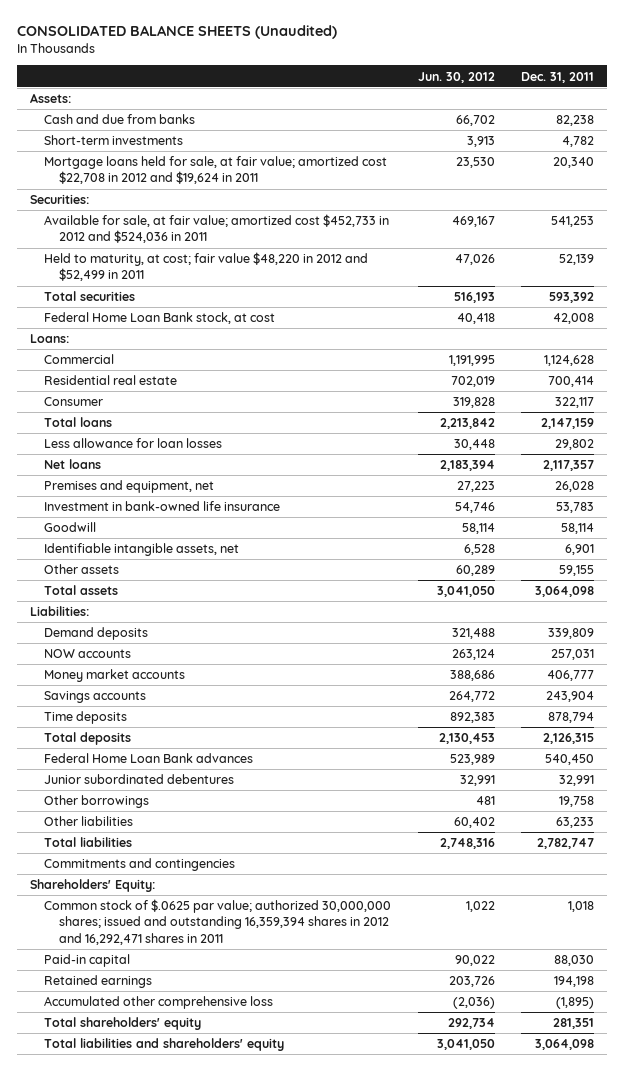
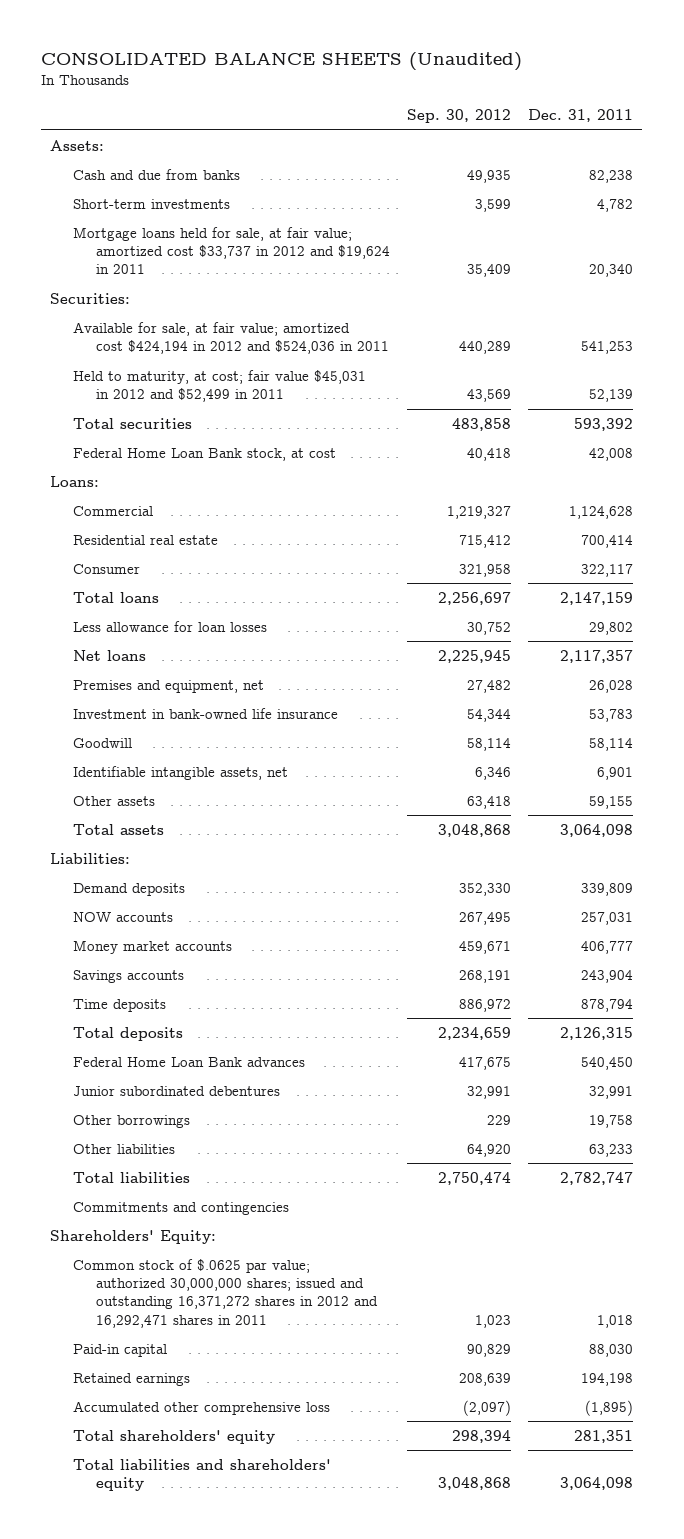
[417,71,495,83] Jun. 30, 2012 -> none
none -> [407,109,512,124] Sep. 30, 2012
[44,156,388,185] Mortgage loans held for sale, at fair value; amortized cost $22,708 in 2012 and $19,624 in 2011 -> [73,226,391,275] Mortgage loans held for sale, at fair value; amortized cost $33,737 in 2012 and $19,624 in 2011
[44,214,390,244] Available for sale, at fair value; amortized cost $452,733 in 2012 and $524,036 in 2011 -> [73,321,390,355] Available for sale, at fair value; amortized cost $424,194 in 2012 and $524,036 in 2011
[44,252,369,282] Held to maturity, at cost; fair value $48,220 in 2012 and $52,499 in 2011 -> [73,369,367,403] Held to maturity, at cost; fair value $45,031 in 2012 and $52,499 in 2011
[44,899,392,945] Common stock of $.0625 par value; authorized 30,000,000 shares; issued and outstanding 16,359,394 shares in 2012 and 16,292,471 shares in 2011 -> [73,1258,379,1328] Common stock of $.0625 par value; authorized 30,000,000 shares; issued and outstanding 16,371,272 shares in 2012 and 16,292,471 shares in 2011

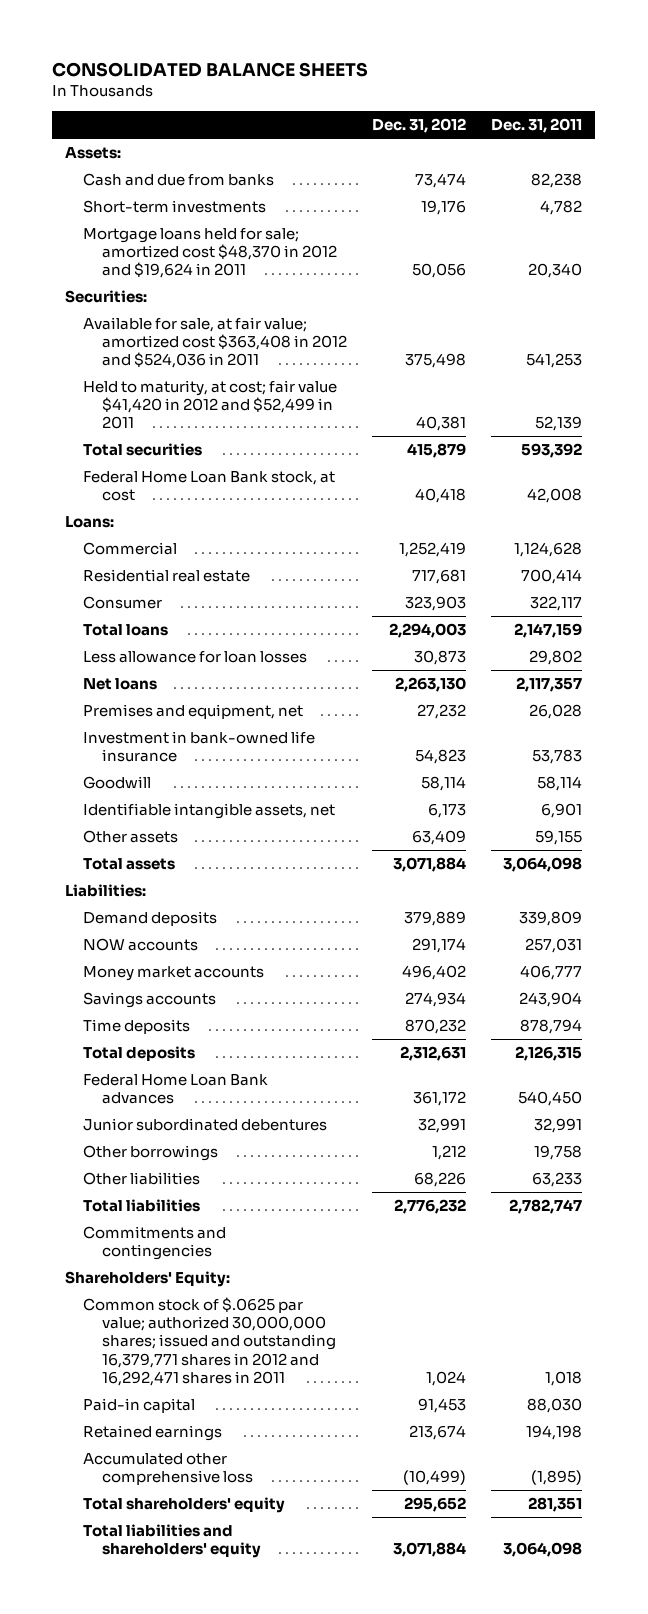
[41,51,523,71] CONSOLIDATED BALANCE SHEETS (Unaudited) -> [52,61,369,77] CONSOLIDATED BALANCE SHEETS
[407,109,512,124] Sep. 30, 2012 -> none
none -> [372,118,467,134] Dec. 31, 2012
[73,226,391,275] Mortgage loans held for sale, at fair value; amortized cost $33,737 in 2012 and $19,624 in 2011 -> [83,227,337,279] Mortgage loans held for sale; amortized cost $48,370 in 2012 and $19,624 in 2011
[73,321,390,355] Available for sale, at fair value; amortized cost $424,194 in 2012 and $524,036 in 2011 -> [83,316,347,369] Available for sale, at fair value; amortized cost $363,408 in 2012 and $524,036 in 2011
[73,369,367,403] Held to maturity, at cost; fair value $45,031 in 2012 and $52,499 in 2011 -> [83,379,338,430] Held to maturity, at cost; fair value $41,420 in 2012 and $52,499 in 2011
[73,1258,379,1328] Common stock of $.0625 par value; authorized 30,000,000 shares; issued and outstanding 16,371,272 shares in 2012 and 16,292,471 shares in 2011 -> [83,1296,336,1386] Common stock of $.0625 par value; authorized 30,000,000 shares; issued and outstanding 16,379,771 shares in 2012 and 16,292,471 shares in 2011

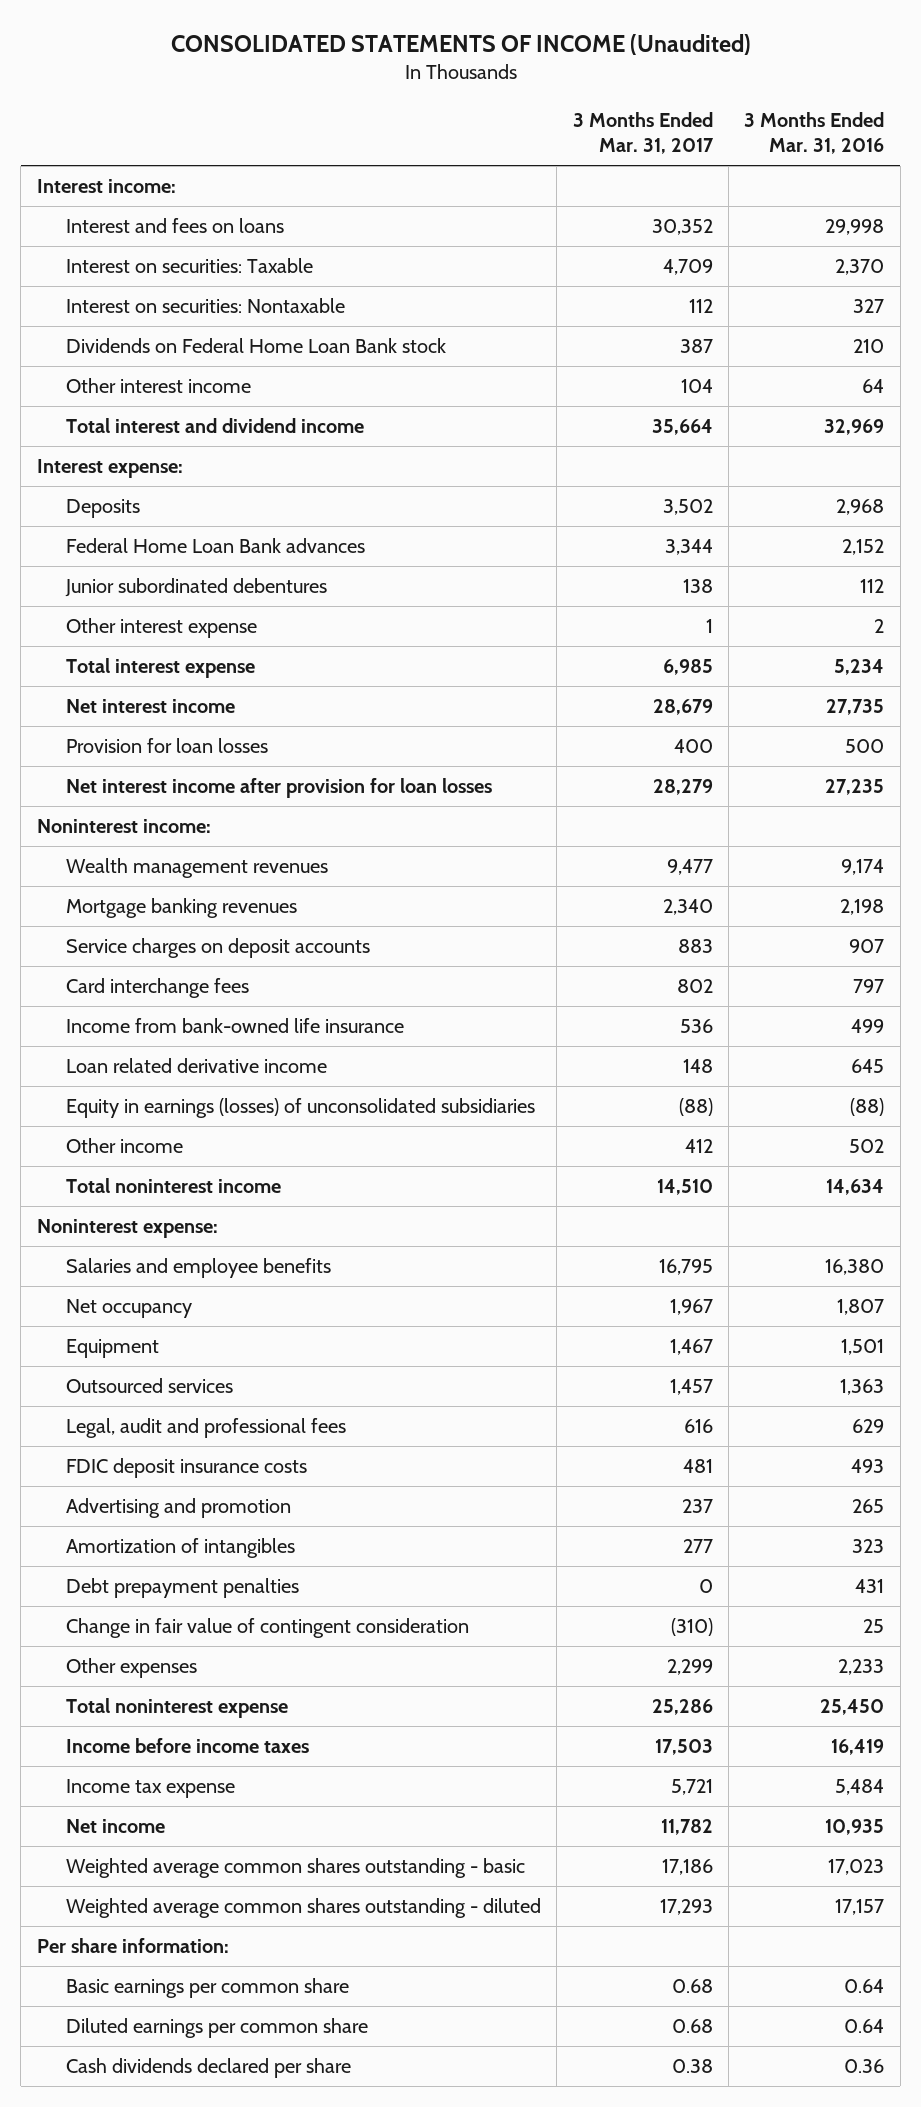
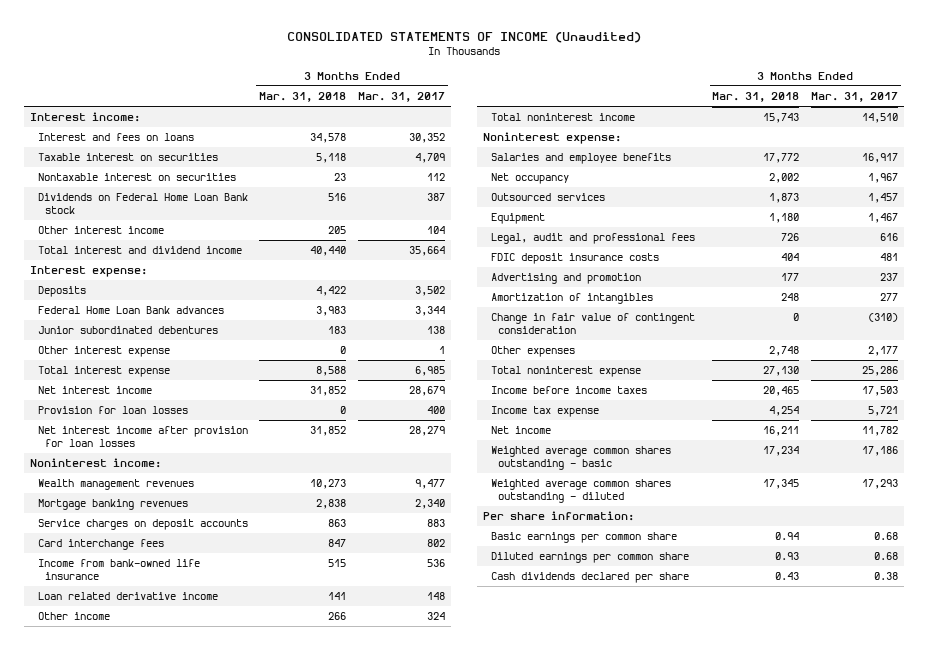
[744,111,885,155] 3 Months Ended Mar. 31, 2016 -> none
none -> [259,91,347,102] Mar. 31, 2018
[66,258,314,274] Interest on securities: Taxable -> [37,153,218,162] Taxable interest on securities
[66,298,346,314] Interest on securities: Nontaxable -> [37,173,236,182] Nontaxable interest on securities
[66,1098,536,1119] Equity in earnings (losses) of unconsolidated subsidiaries -> none
[684,1139,713,1154] 412 -> [426,612,445,621] 324
[658,1259,713,1276] 16,795 -> [862,153,899,164] 16,917
[66,1339,160,1359] Equipment -> [490,213,545,225] Equipment
[66,1578,300,1599] Debt prepayment penalties -> none
[666,1659,713,1676] 2,299 -> [868,346,899,357] 2,177

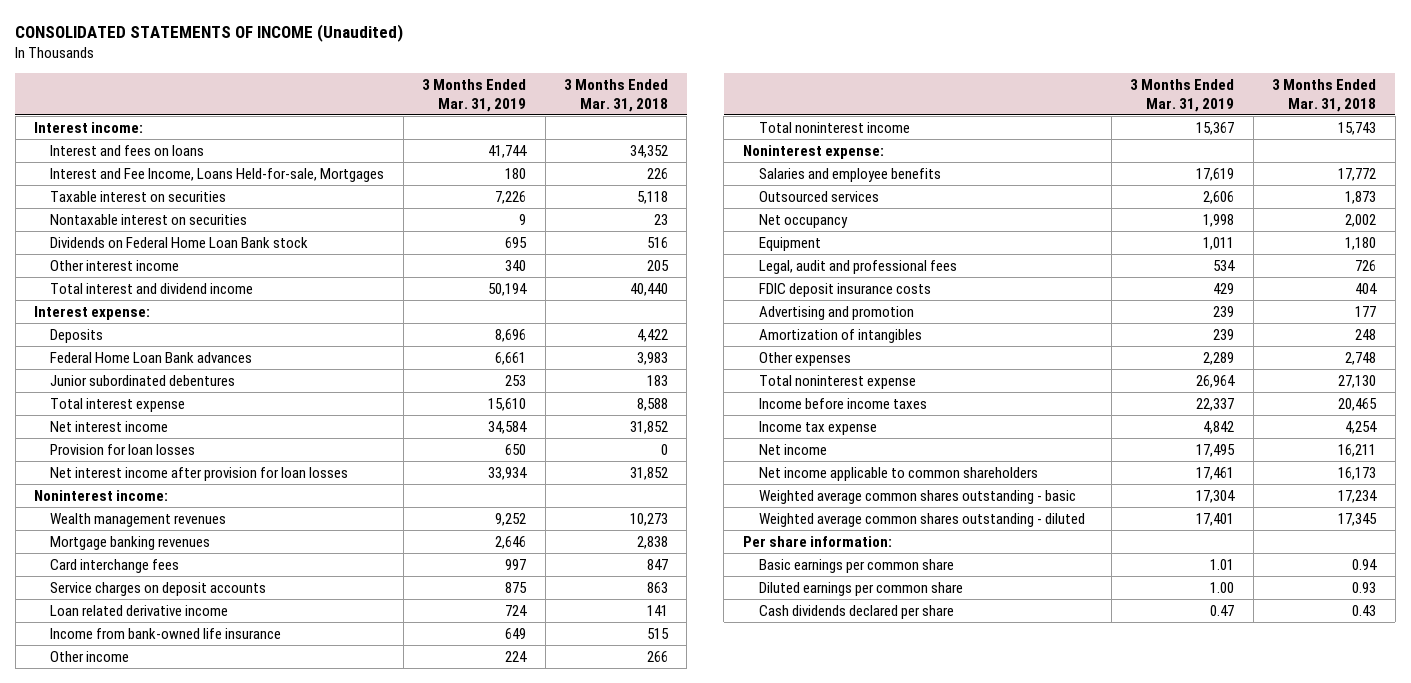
[357,91,445,102] Mar. 31, 2017 -> none
none -> [422,78,527,112] 3 Months Ended Mar. 31, 2019
[310,133,347,144] 34,578 -> [629,144,668,158] 34,352
none -> [50,167,385,182] Interest and Fee Income, Loans Held-for-sale, Mortgages
[37,346,170,358] Other interest expense -> none
[37,519,248,531] Service charges on deposit accounts -> [50,581,267,596] Service charges on deposit accounts
[37,559,200,580] Income from bank-owned life insurance -> [50,627,282,639] Income from bank-owned life insurance
[490,173,569,185] Net occupancy -> [758,213,848,228] Net occupancy
[490,313,695,334] Change in fair value of contingent consideration -> none
none -> [758,466,1038,481] Net income applicable to common shareholders

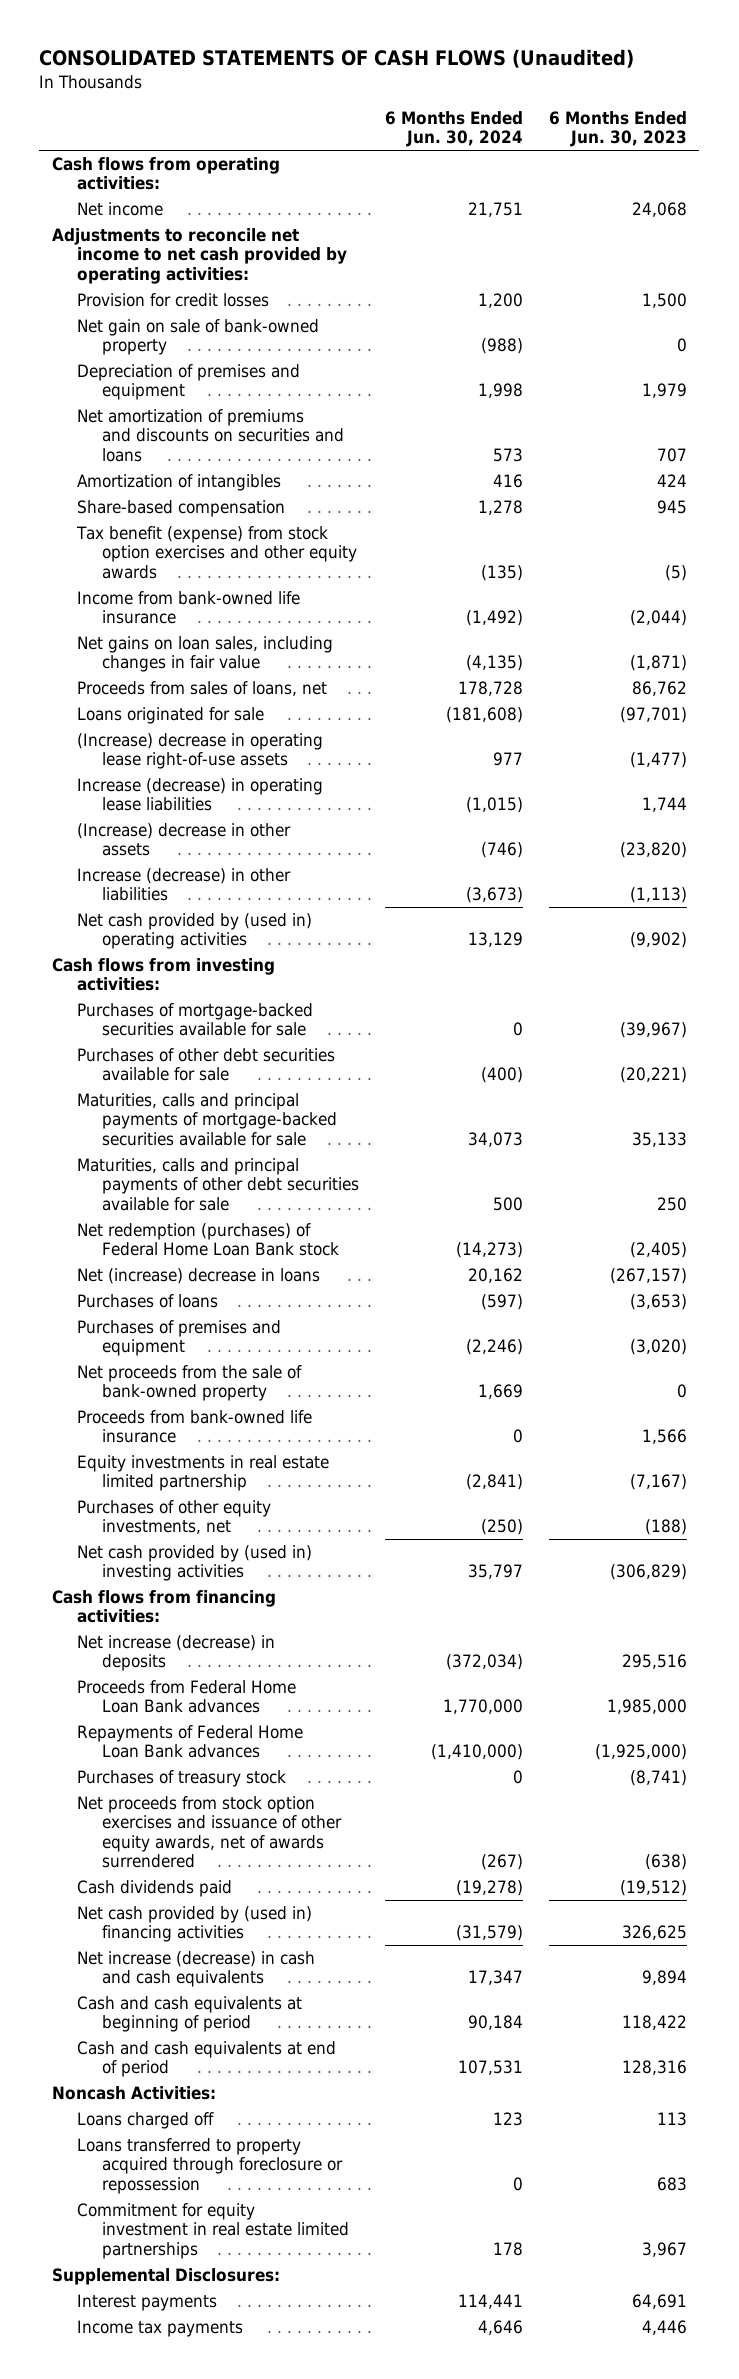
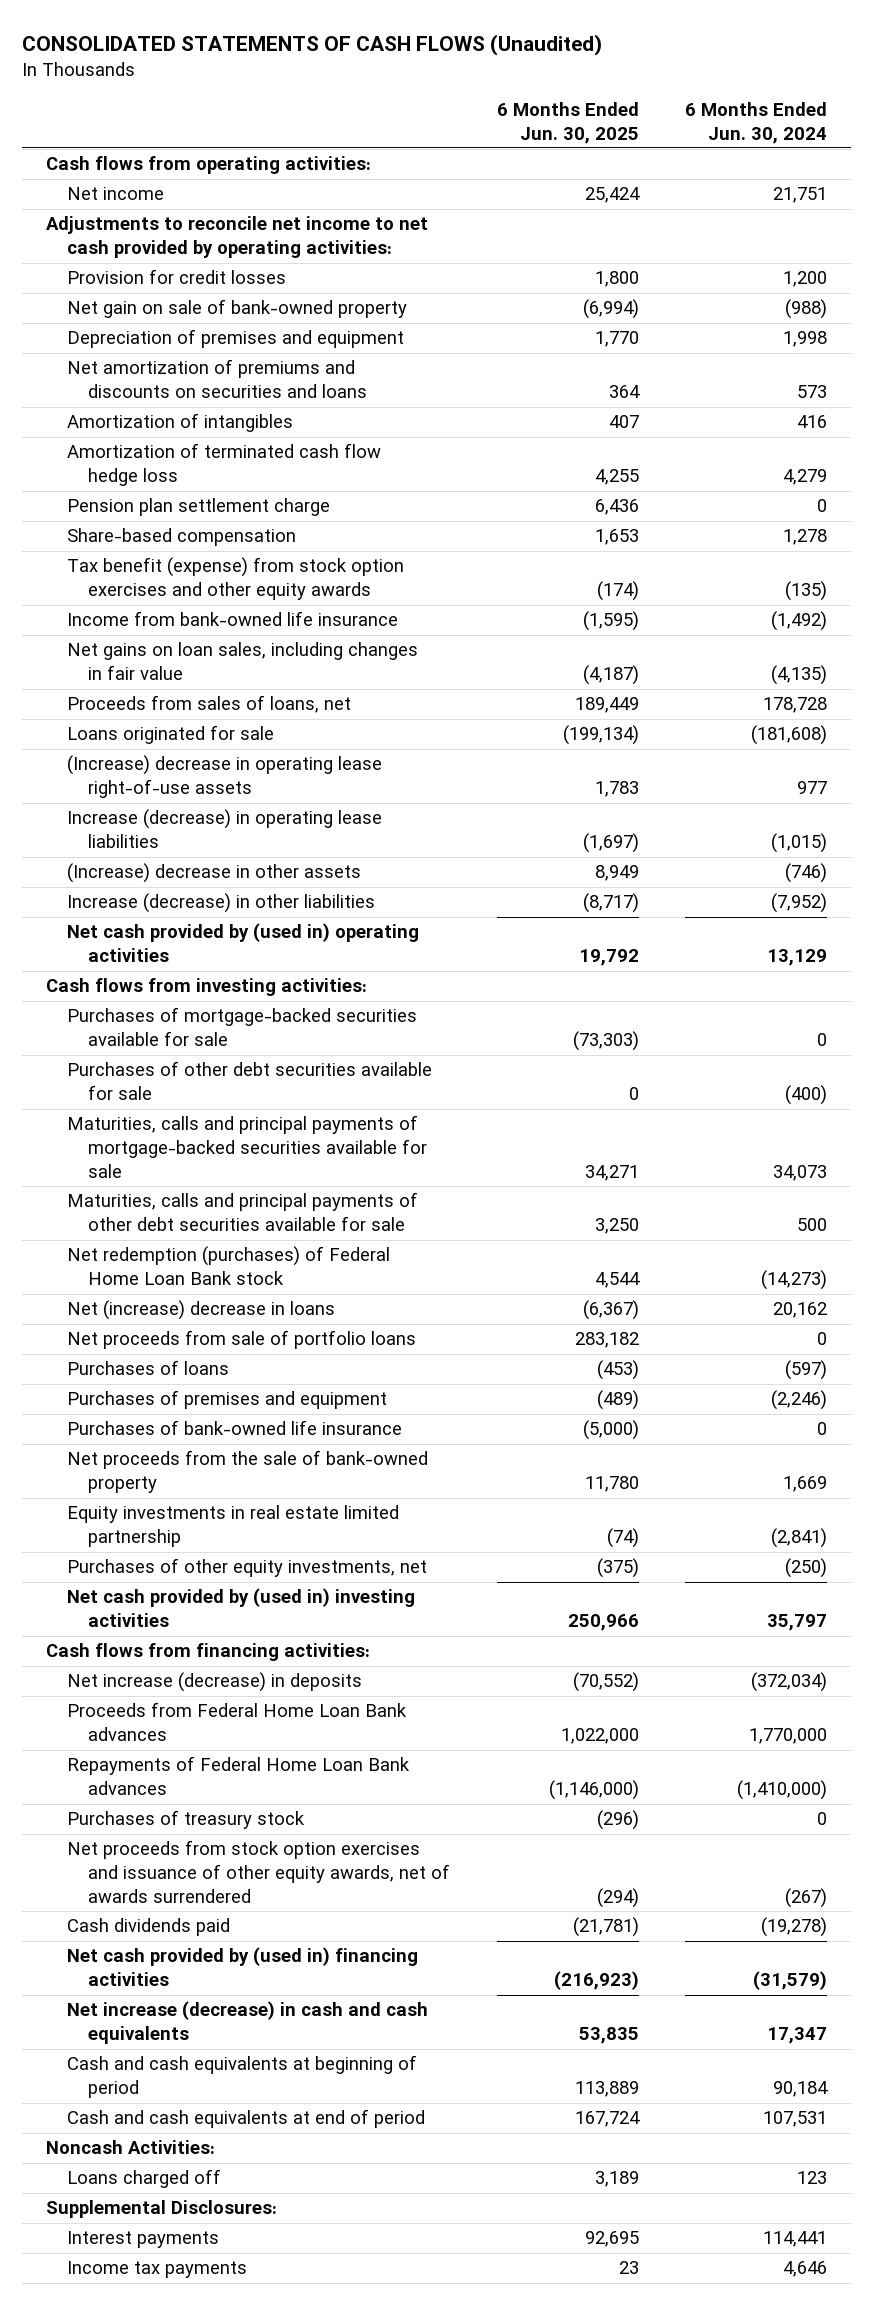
[548,110,687,148] 6 Months Ended Jun. 30, 2023 -> none
none -> [496,101,639,144] 6 Months Ended Jun. 30, 2025
none -> [66,443,381,487] Amortization of terminated cash flow hedge loss
none -> [66,498,330,517] Pension plan settlement charge
[465,887,523,904] (3,673) -> [771,893,828,914] (7,952)
none -> [66,1330,416,1350] Net proceeds from sale of portfolio loans
none -> [66,1420,402,1436] Purchases of bank-owned life insurance
[77,1409,313,1444] Proceeds from bank-owned life insurance -> none
[77,2137,344,2194] Loans transferred to property acquired through foreclosure or repossession -> none
[77,2202,350,2259] Commitment for equity investment in real estate limited partnerships -> none

